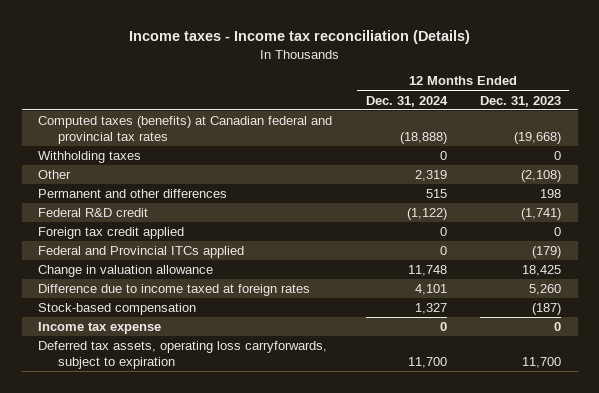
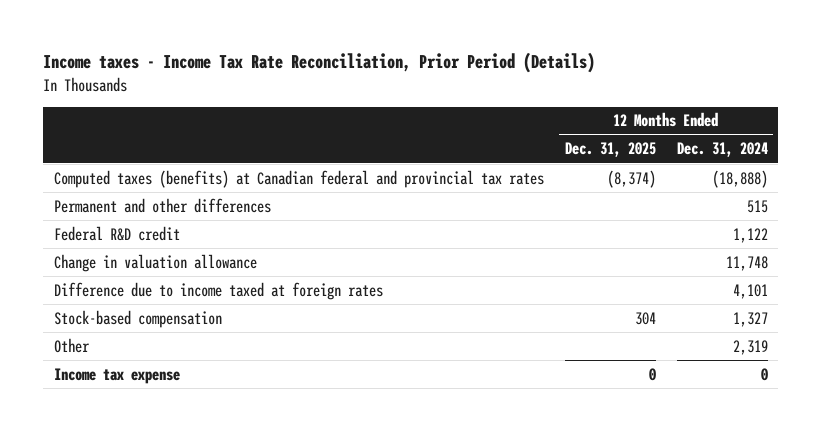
[128,30,470,45] Income taxes - Income tax reconciliation (Details) -> [43,52,596,74] Income taxes - Income Tax Rate Reconciliation, Prior Period (Details)
[480,95,562,107] Dec. 31, 2023 -> none
none -> [564,142,656,158] Dec. 31, 2025
[38,151,142,164] Withholding taxes -> none
[38,227,185,240] Foreign tax credit applied -> none
[38,246,245,259] Federal and Provincial ITCs applied -> none
[406,208,447,221] (1,122) -> [732,227,768,243] 1,122
[38,170,72,180] Other -> [53,337,90,353] Other
[38,341,328,370] Deferred tax assets, operating loss carryforwards, subject to expiration -> none

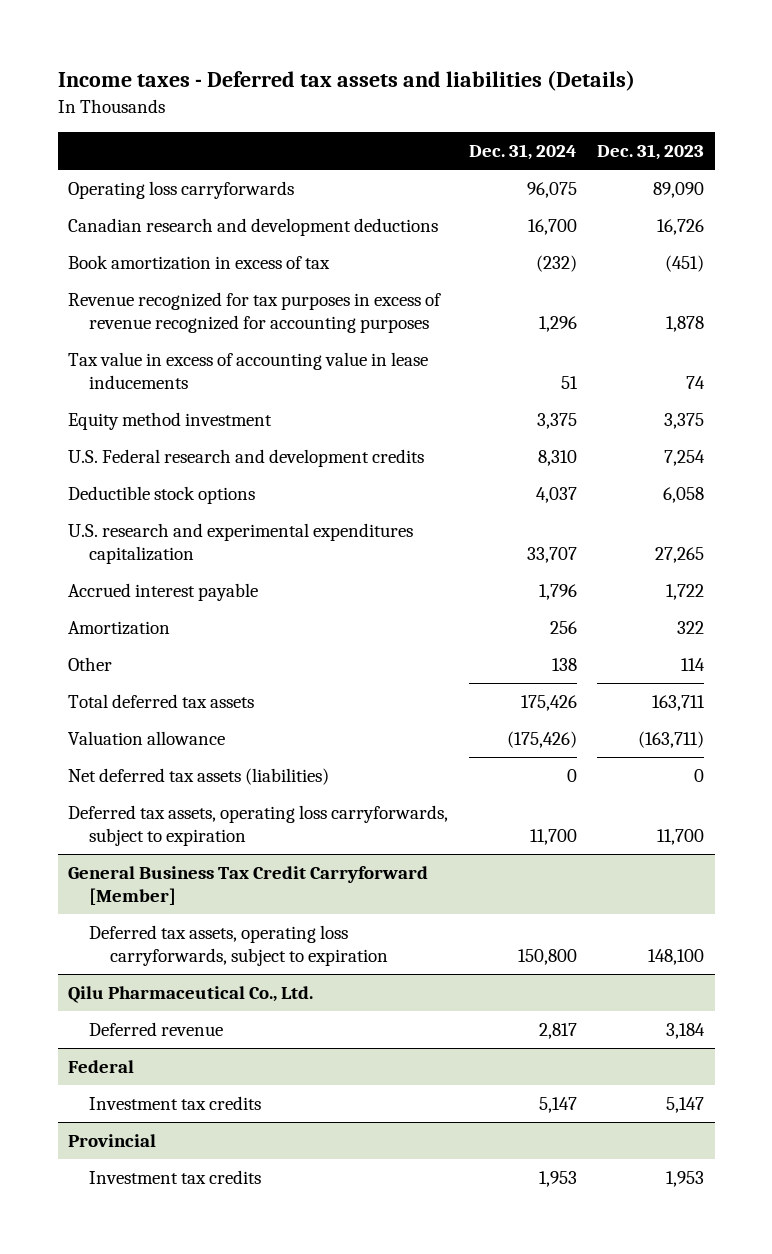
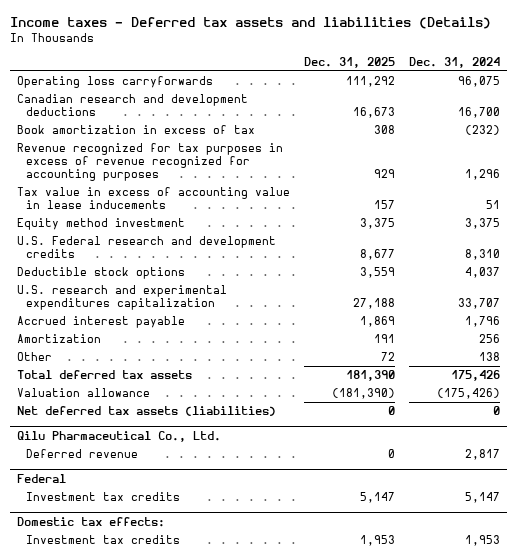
[597,144,705,161] Dec. 31, 2023 -> none
none -> [303,56,395,68] Dec. 31, 2025
[67,805,448,847] Deferred tax assets, operating loss carryforwards, subject to expiration -> none
[67,866,428,906] General Business Tax Credit Carryforward [Member] -> none
[88,925,388,967] Deferred tax assets, operating loss carryforwards, subject to expiration -> none
[67,1134,156,1148] Provincial -> [16,516,165,527] Domestic tax effects:

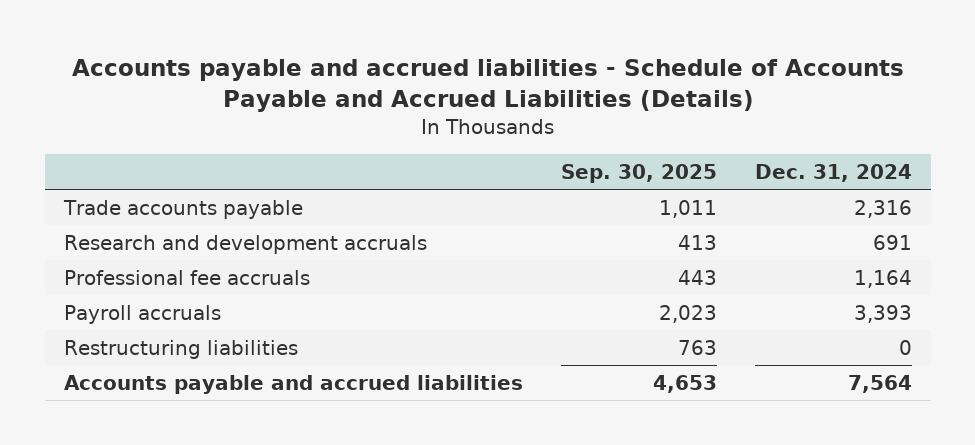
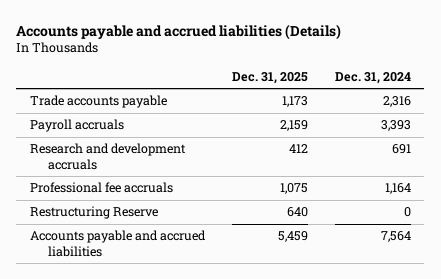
[71,58,904,113] Accounts payable and accrued liabilities - Schedule of Accounts Payable and Accrued Liabilities (Details) -> [16,23,342,40] Accounts payable and accrued liabilities (Details)
[560,164,717,184] Sep. 30, 2025 -> none
none -> [231,72,308,85] Dec. 31, 2025
[63,304,221,324] Payroll accruals -> [29,119,124,133] Payroll accruals
[63,339,298,359] Restructuring liabilities -> none
none -> [29,206,158,220] Restructuring Reserve

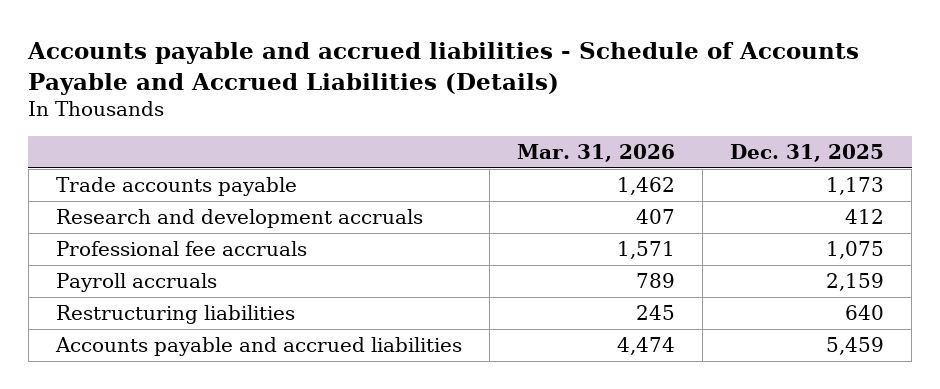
[16,23,342,40] Accounts payable and accrued liabilities (Details) -> [27,41,860,95] Accounts payable and accrued liabilities - Schedule of Accounts Payable and Accrued Liabilities (Details)
[334,72,411,85] Dec. 31, 2024 -> none
none -> [517,144,676,163] Mar. 31, 2026
[29,206,158,220] Restructuring Reserve -> none
[29,119,124,133] Payroll accruals -> [56,273,218,293] Payroll accruals
none -> [56,305,296,325] Restructuring liabilities

